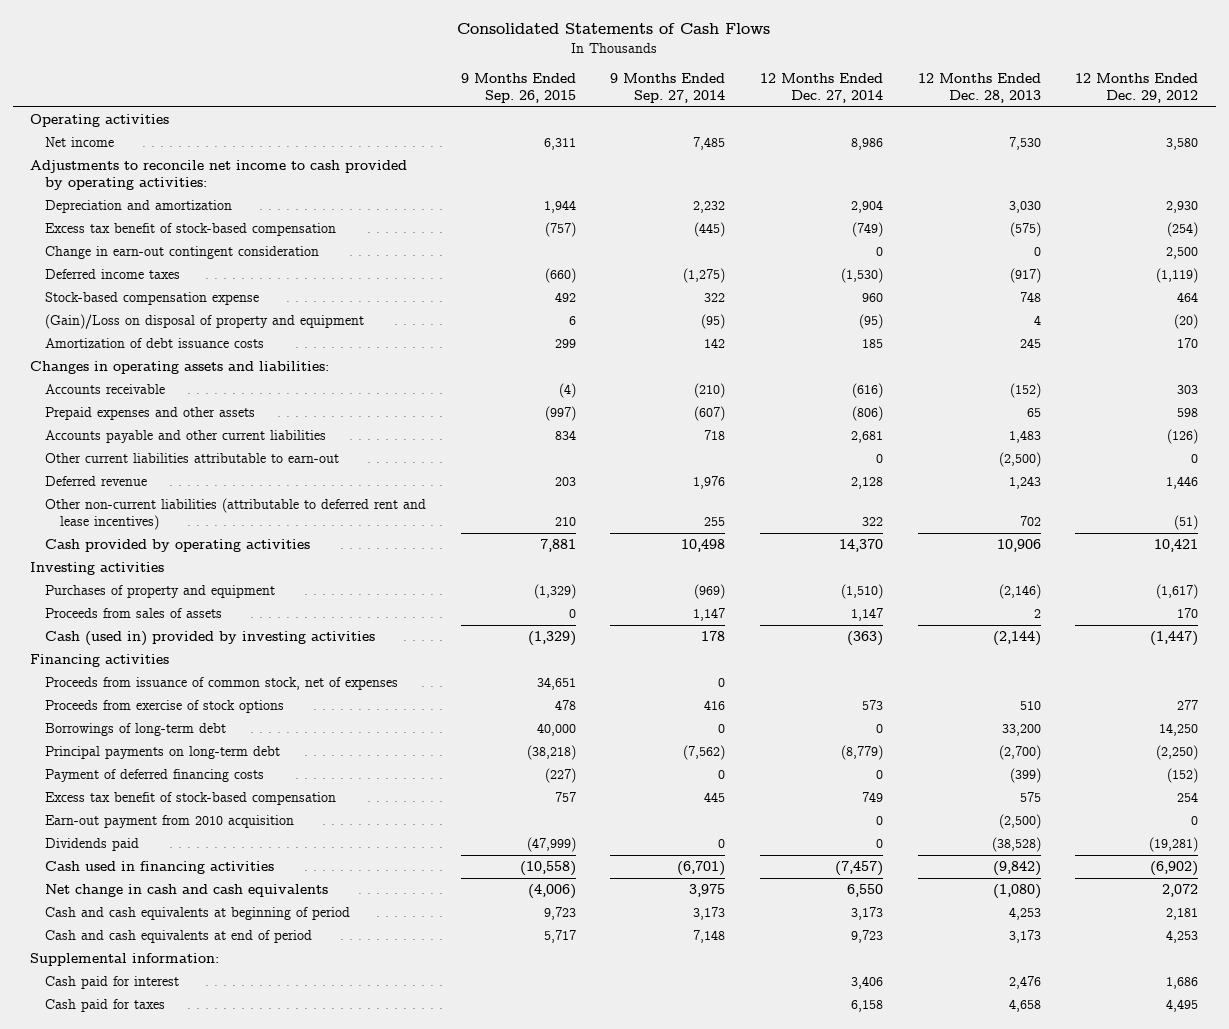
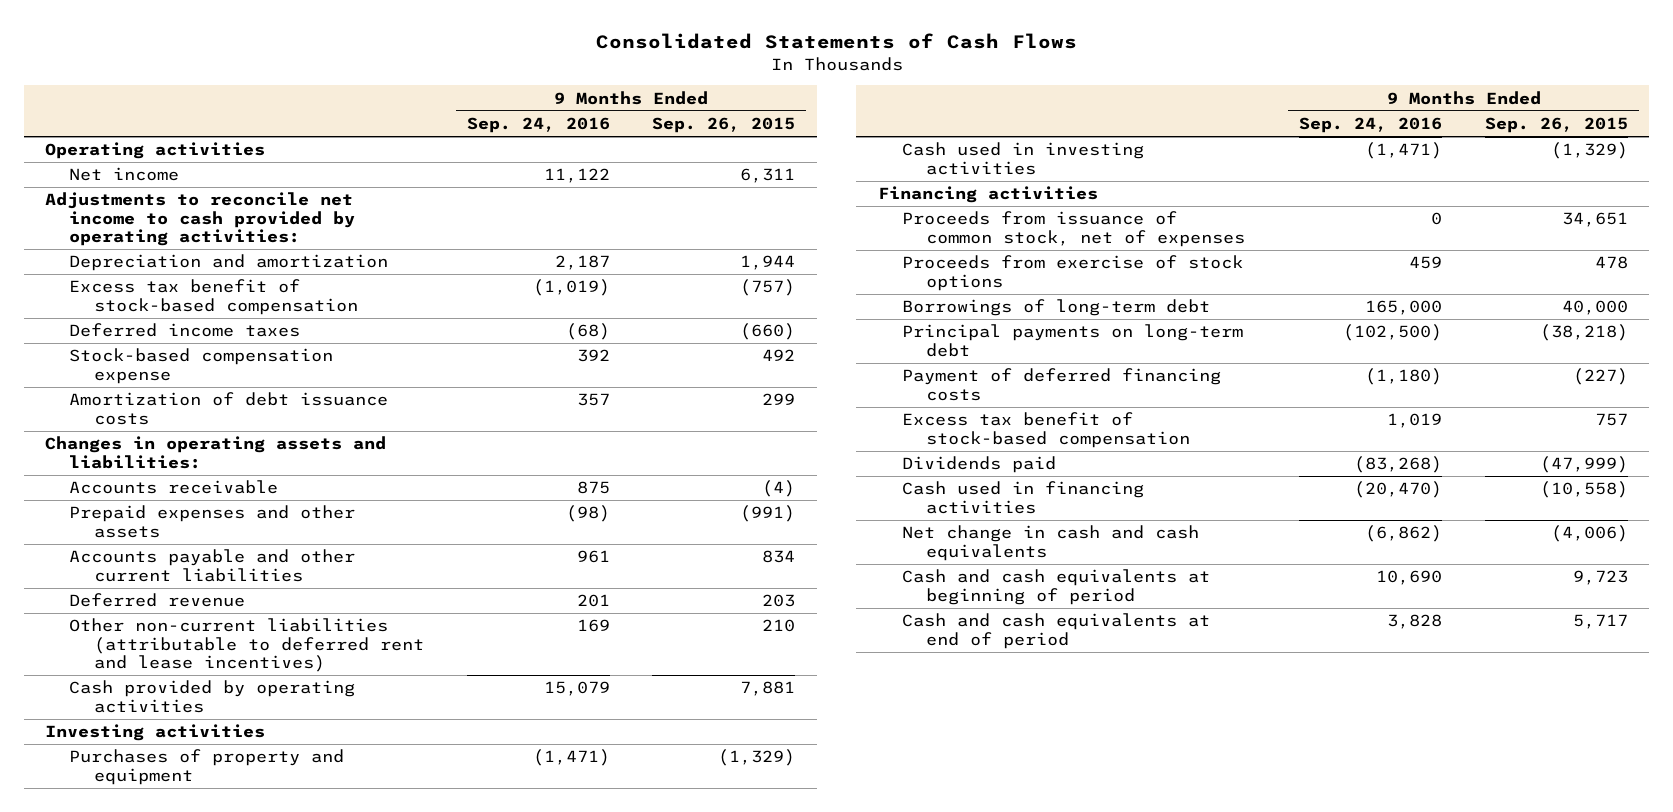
[610,73,726,103] 9 Months Ended Sep. 27, 2014 -> none
[760,73,884,103] 12 Months Ended Dec. 27, 2014 -> none
[917,73,1041,103] 12 Months Ended Dec. 28, 2013 -> none
[1075,73,1199,103] 12 Months Ended Dec. 29, 2012 -> none
none -> [466,117,610,134] Sep. 24, 2016
[45,246,320,260] Change in earn-out contingent consideration -> none
[45,314,365,330] (Gain)/Loss on disposal of property and equipment -> none
[544,406,576,422] (997) -> [740,505,796,523] (991)
[45,453,340,464] Other current liabilities attributable to earn-out -> none
[45,608,223,619] Proceeds from sales of assets -> none
[45,631,376,647] Cash (used in) provided by investing activities -> [902,142,1145,175] Cash used in investing activities
[45,815,295,829] Earn-out payment from 2010 acquisition -> none
[30,953,220,967] Supplemental information: -> none
[45,976,180,990] Cash paid for interest -> none
[45,999,166,1013] Cash paid for taxes -> none

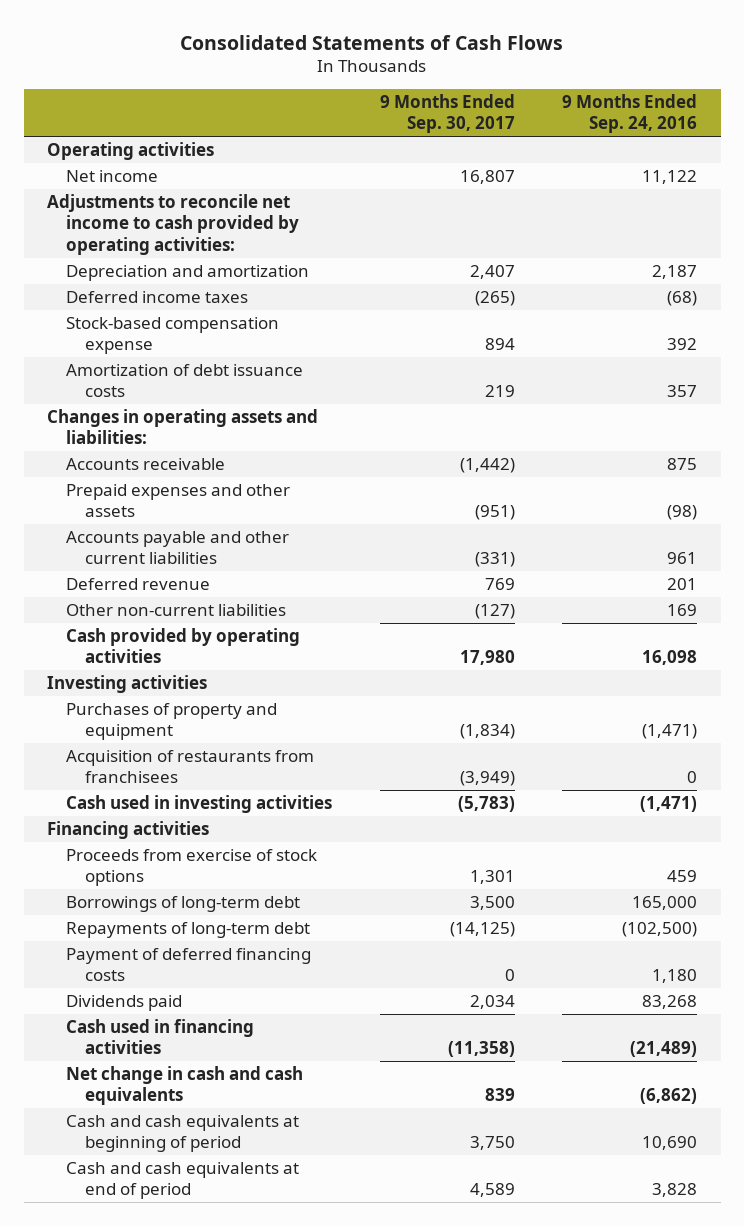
[652,117,796,134] Sep. 26, 2015 -> none
none -> [379,94,515,134] 9 Months Ended Sep. 30, 2017
[69,279,358,315] Excess tax benefit of stock-based compensation -> none
[69,618,424,673] Other non-current liabilities (attributable to deferred rent and lease incentives) -> [66,603,287,616] Other non-current liabilities
[543,681,610,697] 15,079 -> [642,650,698,666] 16,098
none -> [66,749,315,784] Acquisition of restaurants from franchisees
[902,211,1246,247] Proceeds from issuance of common stock, net of expenses -> none
[902,412,1191,448] Excess tax benefit of stock-based compensation -> none
[902,324,1244,357] Principal payments on long-term debt -> [66,921,311,938] Repayments of long-term debt
[1365,368,1443,386] (1,180) -> [652,969,698,984] 1,180
[1354,456,1443,474] (83,268) -> [642,994,698,1009] 83,268
[1354,481,1443,499] (20,470) -> [630,1041,698,1058] (21,489)

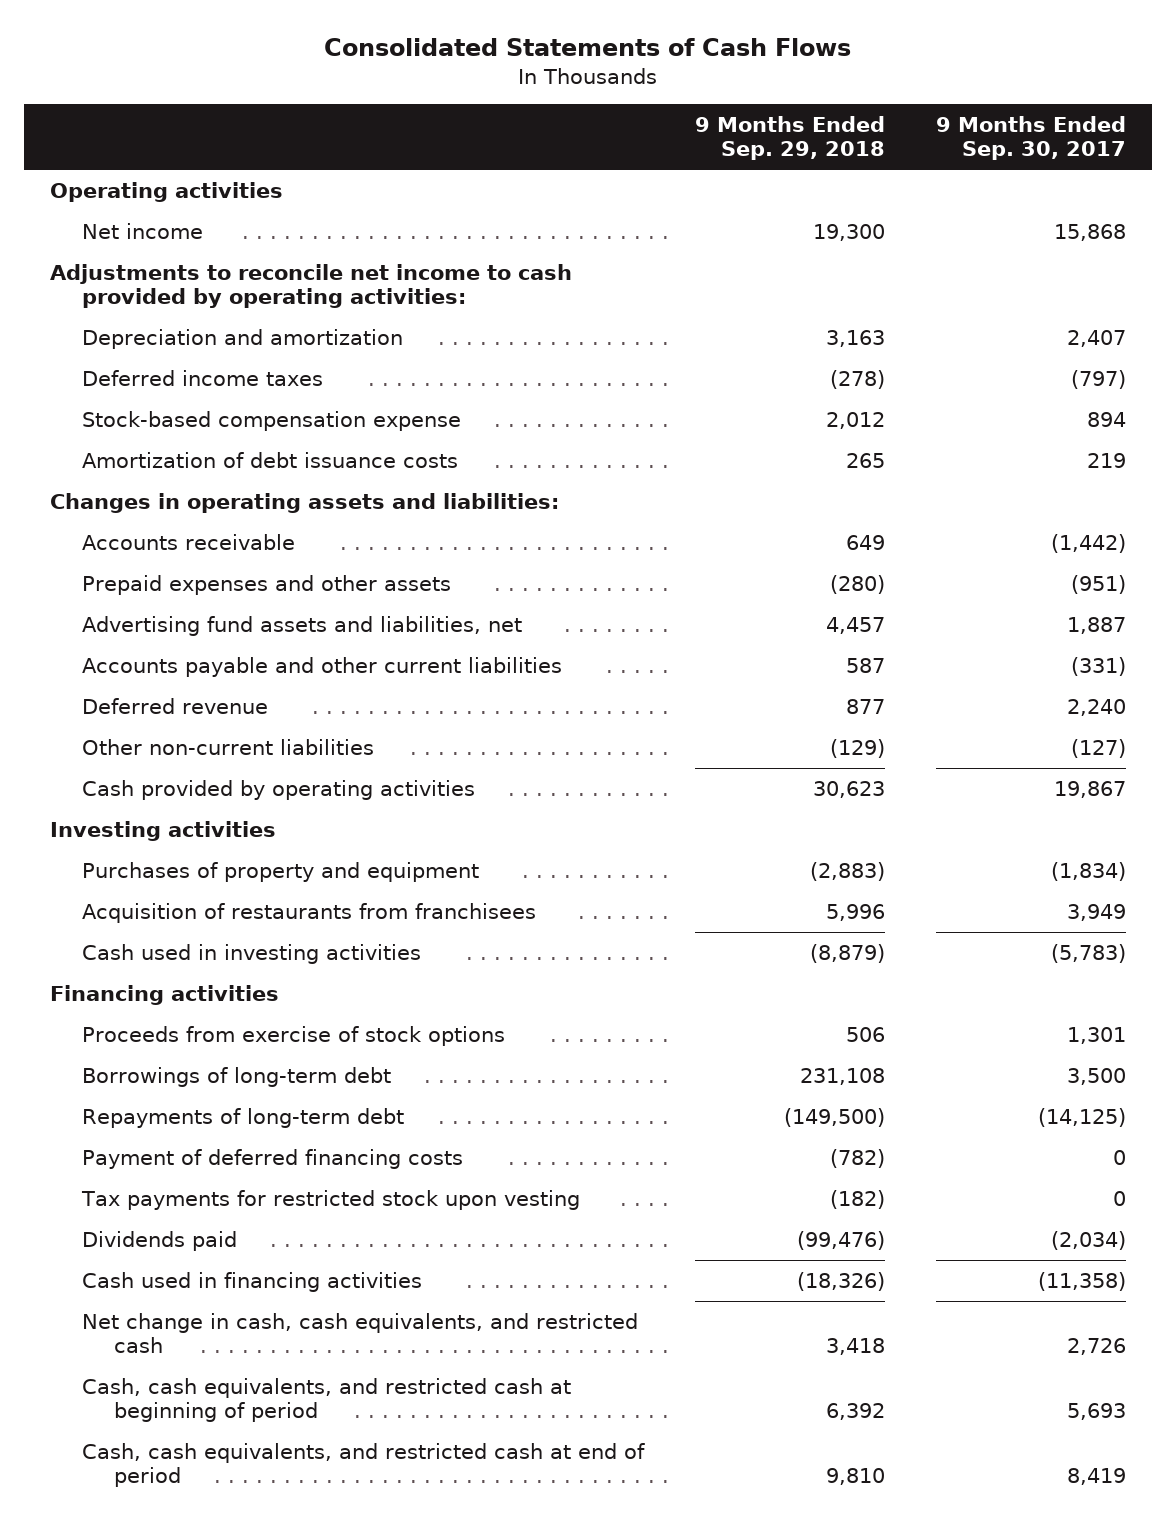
[562,94,698,134] 9 Months Ended Sep. 24, 2016 -> none
none -> [694,115,885,161] 9 Months Ended Sep. 29, 2018
[459,169,515,184] 16,807 -> [1054,223,1127,241] 15,868
[474,290,515,306] (265) -> [1071,369,1127,389] (797)
none -> [81,615,522,636] Advertising fund assets and liabilities, net
[484,577,515,590] 769 -> [1067,698,1127,716] 2,240
[459,650,515,666] 17,980 -> [1054,780,1127,798] 19,867
[459,771,515,787] (3,949) -> [1067,903,1127,921] 3,949
none -> [80,1189,580,1210] Tax payments for restricted stock upon vesting
[469,994,515,1009] 2,034 -> [1051,1230,1127,1250] (2,034)
[66,1065,304,1106] Net change in cash and cash equivalents -> [81,1312,638,1354] Net change in cash, cash equivalents, and restricted cash
[484,1088,515,1102] 839 -> [1067,1338,1127,1356] 2,726
[66,1114,300,1153] Cash and cash equivalents at beginning of period -> [81,1377,571,1423] Cash, cash equivalents, and restricted cash at beginning of period
[469,1136,515,1151] 3,750 -> [1067,1403,1127,1421] 5,693
[66,1161,300,1200] Cash and cash equivalents at end of period -> [81,1442,645,1488] Cash, cash equivalents, and restricted cash at end of period
[469,1183,515,1198] 4,589 -> [1067,1468,1127,1486] 8,419

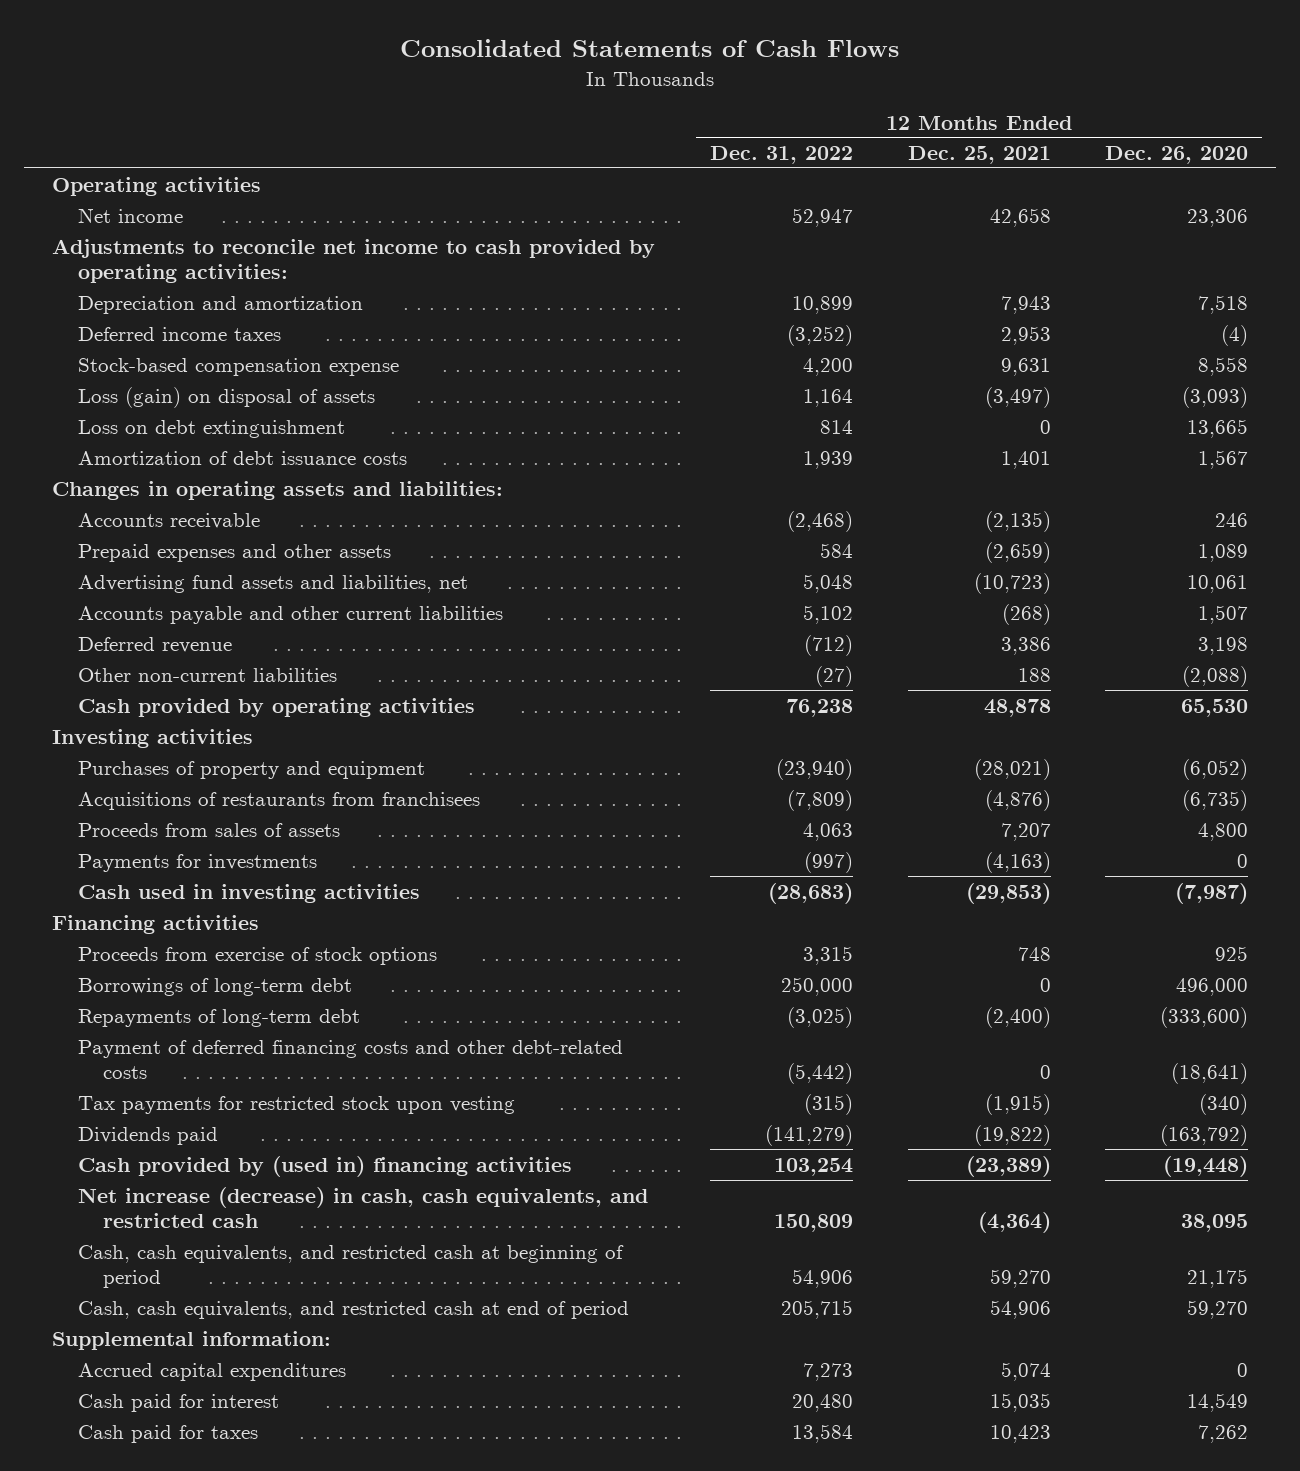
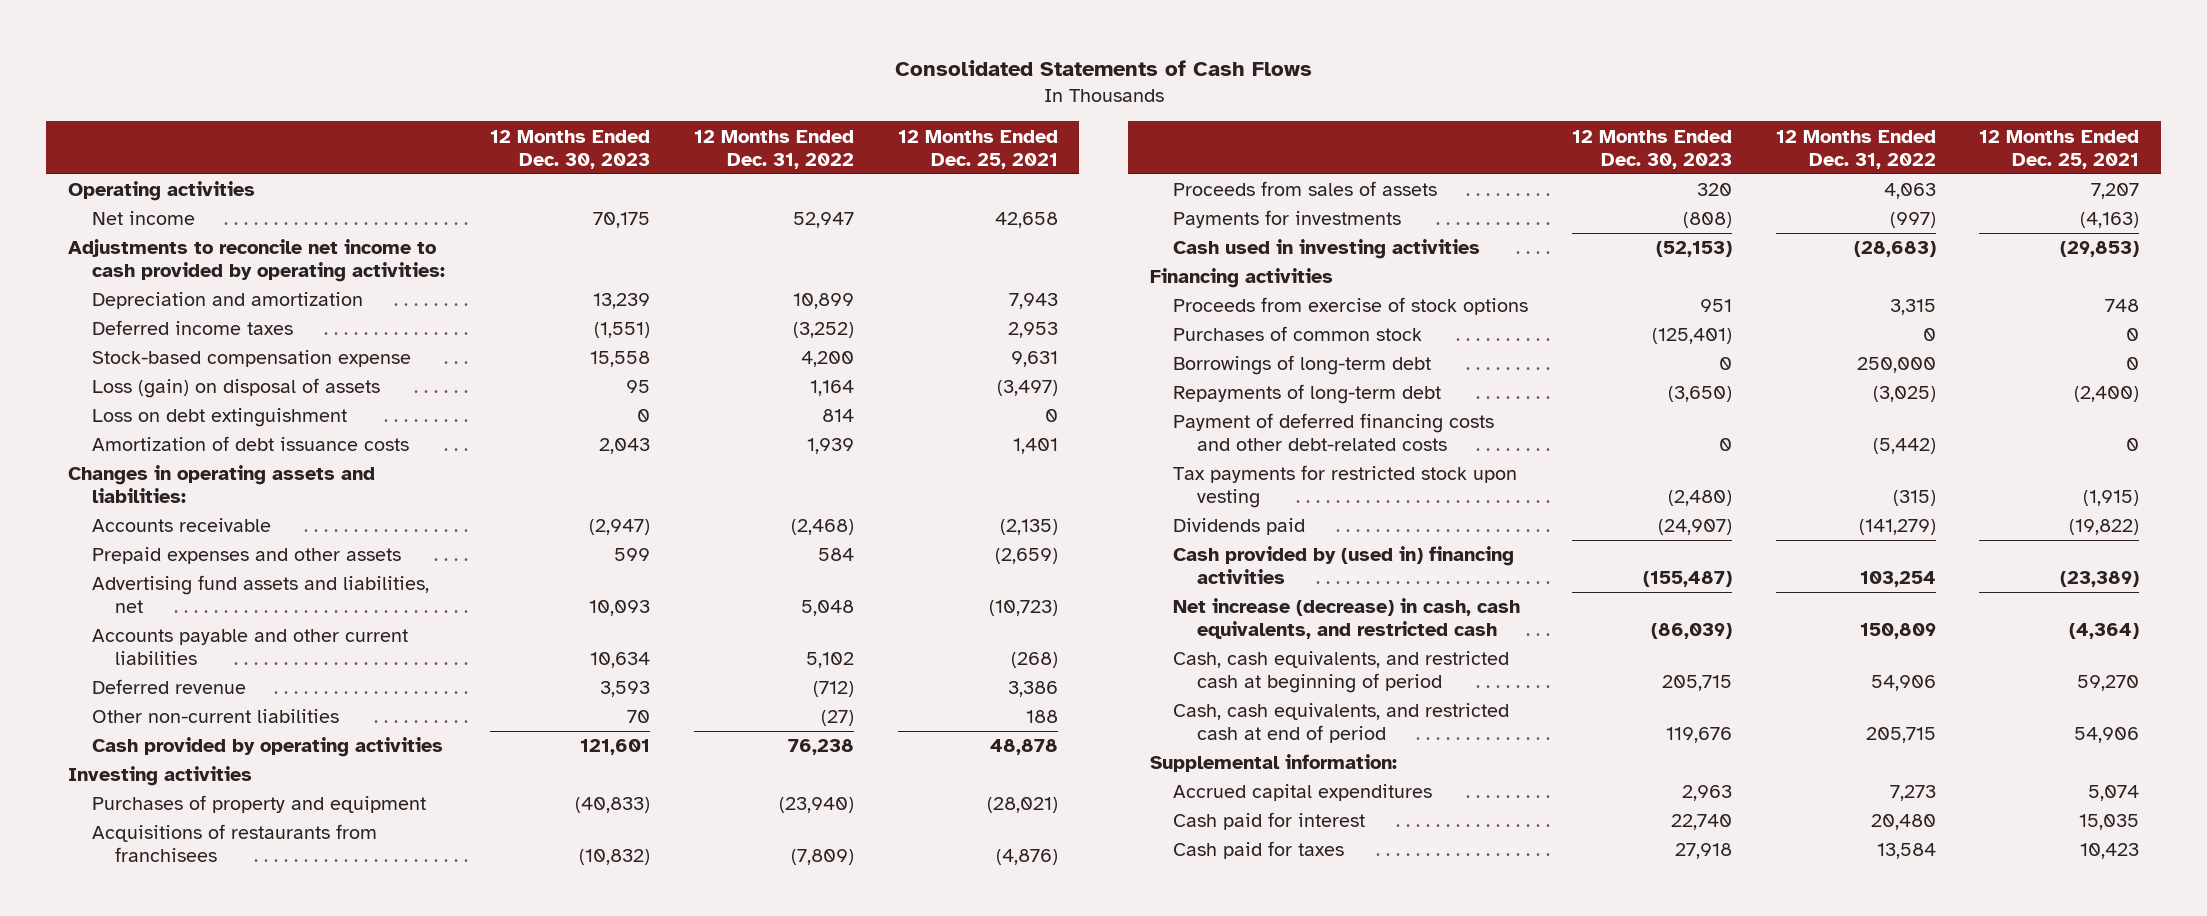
[1105,146,1249,165] Dec. 26, 2020 -> none
none -> [490,129,651,169] 12 Months Ended Dec. 30, 2023
none -> [1173,326,1423,342] Purchases of common stock

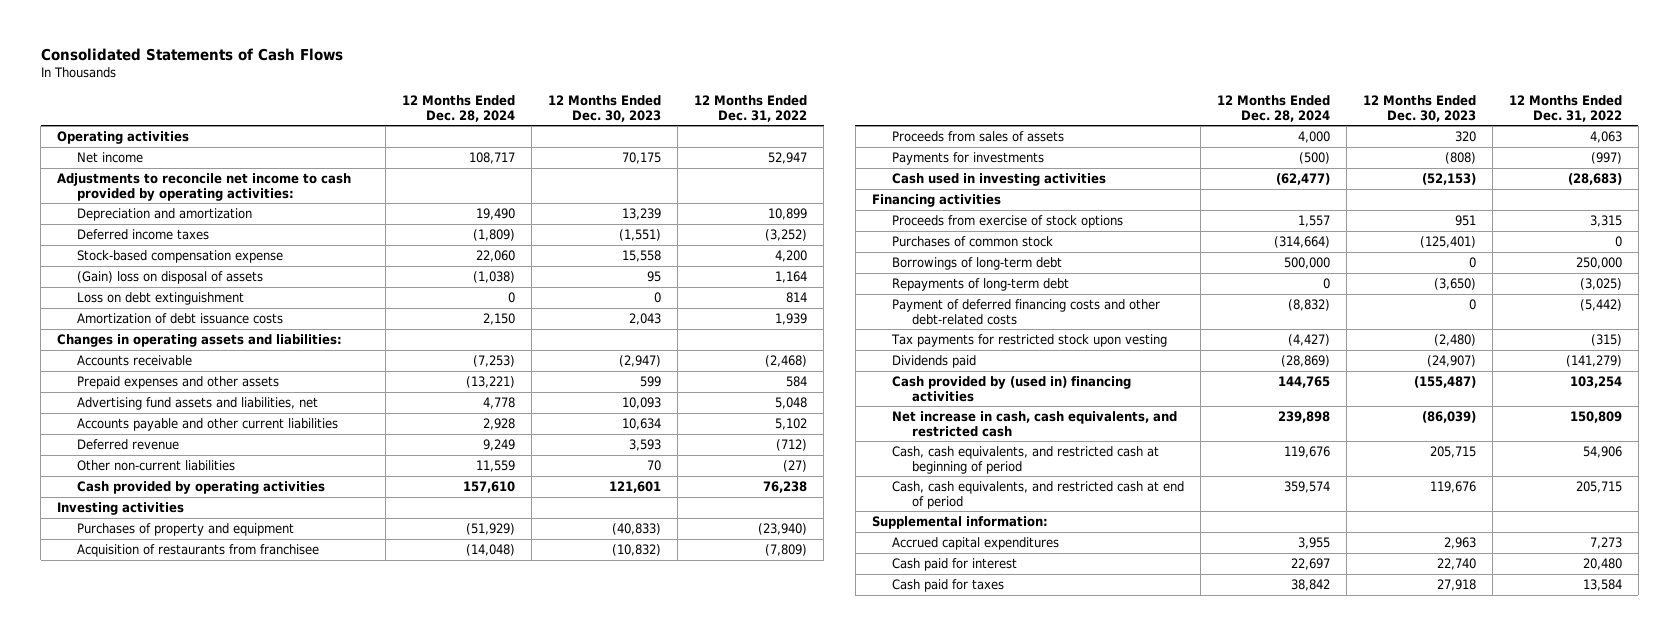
[897,129,1058,169] 12 Months Ended Dec. 25, 2021 -> none
none -> [402,94,516,122] 12 Months Ended Dec. 28, 2024
[91,378,380,399] Loss (gain) on disposal of assets -> [76,270,263,284] (Gain) loss on disposal of assets
[91,824,377,863] Acquisitions of restaurants from franchisees -> [76,543,319,557] Acquisition of restaurants from franchisee
[1173,598,1521,640] Net increase (decrease) in cash, cash equivalents, and restricted cash -> [891,410,1177,437] Net increase in cash, cash equivalents, and restricted cash

